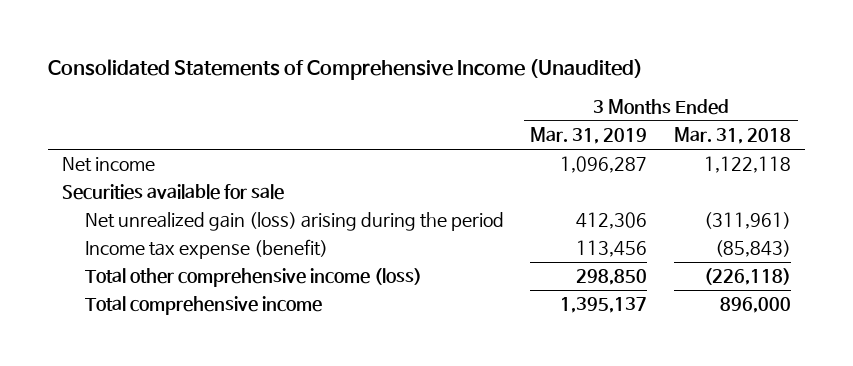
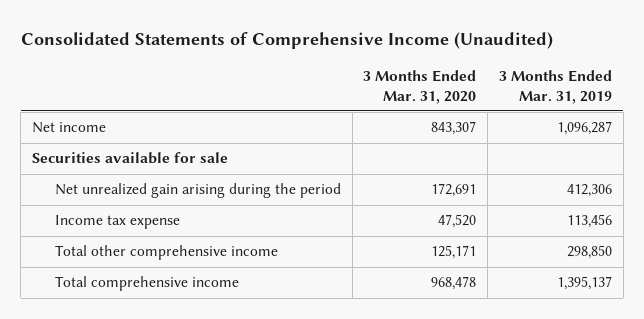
[674,127,792,145] Mar. 31, 2018 -> none
none -> [363,70,477,104] 3 Months Ended Mar. 31, 2020
[84,212,504,232] Net unrealized gain (loss) arising during the period -> [54,183,341,199] Net unrealized gain arising during the period
[84,239,328,260] Income tax expense (benefit) -> [54,215,180,230] Income tax expense
[84,268,422,288] Total other comprehensive income (loss) -> [54,245,278,261] Total other comprehensive income

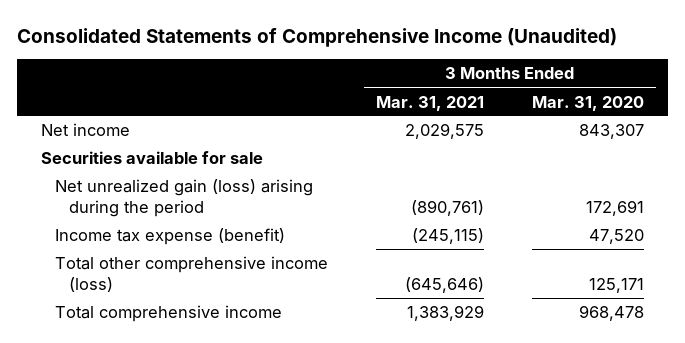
[498,70,612,104] 3 Months Ended Mar. 31, 2019 -> none
none -> [375,95,484,111] Mar. 31, 2021
[54,183,341,199] Net unrealized gain arising during the period -> [54,179,313,218] Net unrealized gain (loss) arising during the period
[54,215,180,230] Income tax expense -> [54,228,285,246] Income tax expense (benefit)
[54,245,278,261] Total other comprehensive income -> [54,256,328,293] Total other comprehensive income (loss)

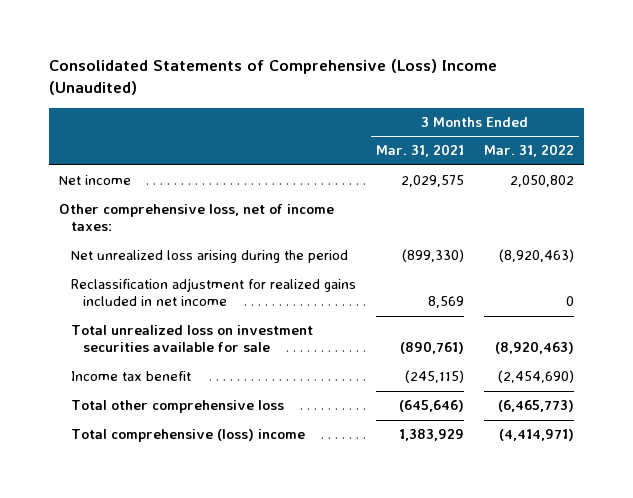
[17,27,618,47] Consolidated Statements of Comprehensive Income (Unaudited) -> [48,59,497,96] Consolidated Statements of Comprehensive (Loss) Income (Unaudited)
[532,95,645,111] Mar. 31, 2020 -> none
none -> [484,144,575,158] Mar. 31, 2022
[41,151,264,165] Securities available for sale -> none
none -> [58,204,334,232] Other comprehensive loss, net of income taxes:
[54,179,313,218] Net unrealized gain (loss) arising during the period -> [71,250,349,264] Net unrealized loss arising during the period
[410,200,484,217] (890,761) -> [402,249,465,263] (899,330)
none -> [71,278,357,307] Reclassification adjustment for realized gains included in net income
none -> [71,325,314,353] Total unrealized loss on investment securities available for sale
[54,228,285,246] Income tax expense (benefit) -> [71,371,192,382] Income tax benefit
[54,256,328,293] Total other comprehensive income (loss) -> [71,400,285,414] Total other comprehensive loss
[54,305,282,323] Total comprehensive income -> [71,429,306,443] Total comprehensive (loss) income

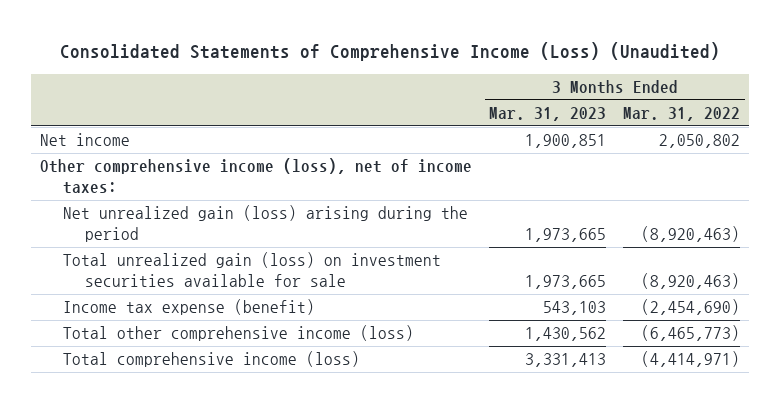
[48,59,497,96] Consolidated Statements of Comprehensive (Loss) Income (Unaudited) -> [60,42,721,62] Consolidated Statements of Comprehensive Income (Loss) (Unaudited)
[376,144,465,158] Mar. 31, 2021 -> none
none -> [489,107,607,122] Mar. 31, 2023
[71,278,357,307] Reclassification adjustment for realized gains included in net income -> none
[58,204,334,232] Other comprehensive loss, net of income taxes: -> [39,158,472,195] Other comprehensive income (loss), net of income taxes:
[71,250,349,264] Net unrealized loss arising during the period -> [62,205,468,243] Net unrealized gain (loss) arising during the period
[71,325,314,353] Total unrealized loss on investment securities available for sale -> [62,252,441,288] Total unrealized gain (loss) on investment securities available for sale
[71,371,192,382] Income tax benefit -> [62,299,315,316] Income tax expense (benefit)
[71,400,285,414] Total other comprehensive loss -> [62,325,414,342] Total other comprehensive income (loss)
[71,429,306,443] Total comprehensive (loss) income -> [62,351,360,368] Total comprehensive income (loss)

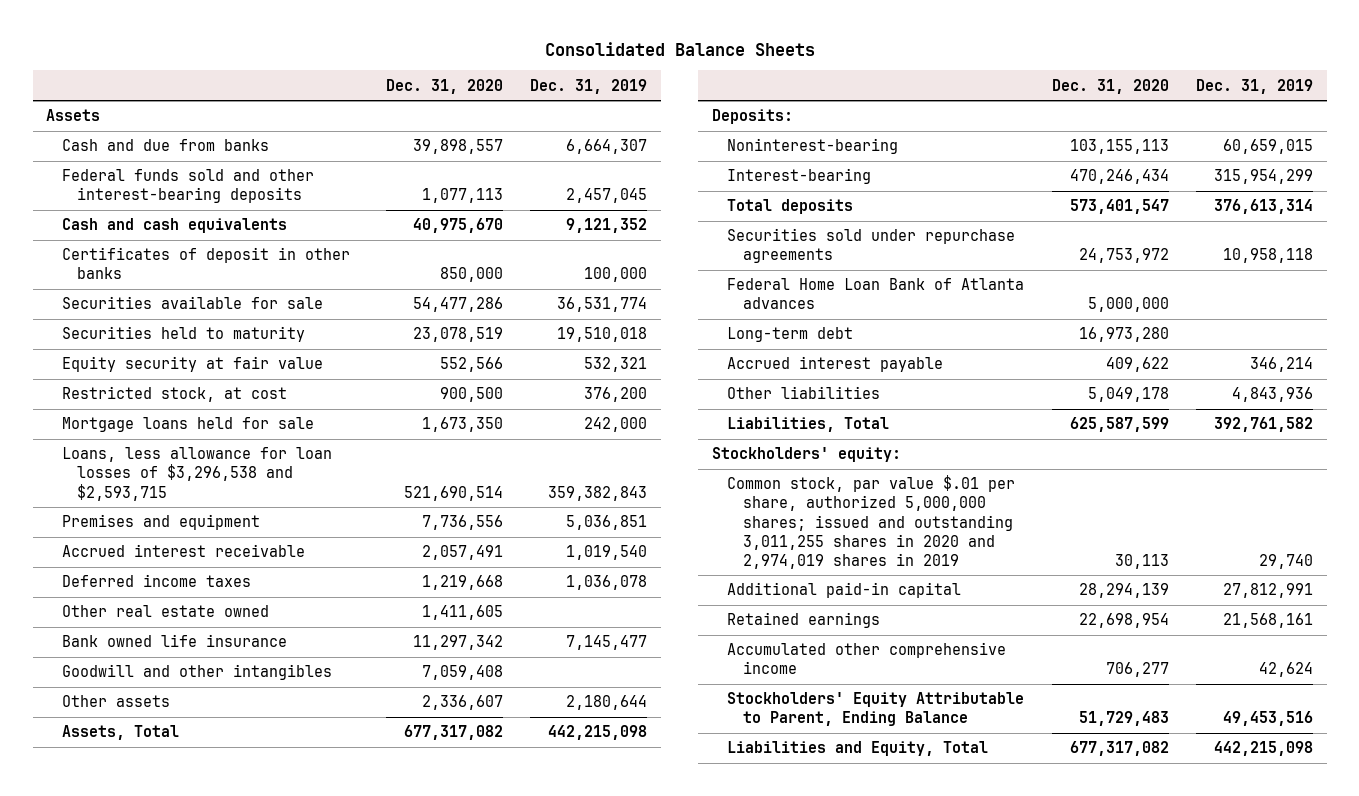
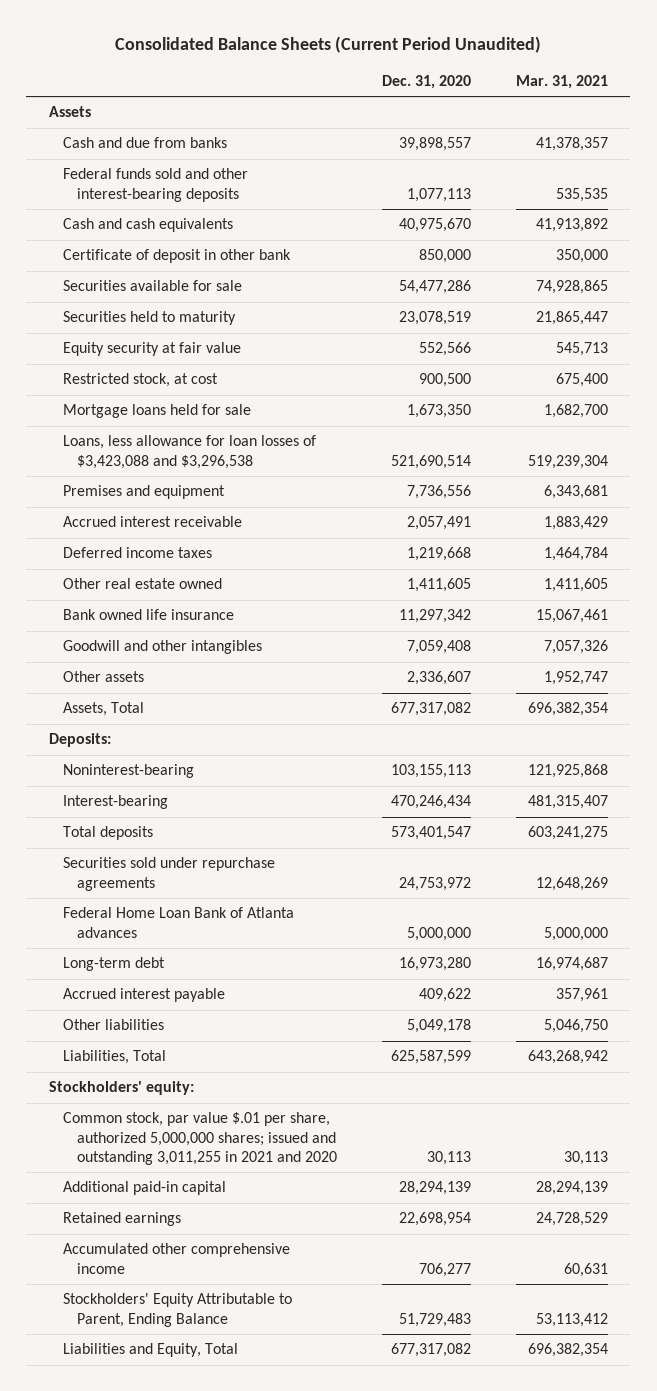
[544,41,815,56] Consolidated Balance Sheets -> [115,36,542,54] Consolidated Balance Sheets (Current Period Unaudited)
[530,78,648,94] Dec. 31, 2019 -> none
none -> [515,74,608,89] Mar. 31, 2021
[61,247,350,280] Certificates of deposit in other banks -> [62,249,291,264] Certificate of deposit in other bank
[61,447,332,501] Loans, less allowance for loan losses of $3,296,538 and $2,593,715 -> [62,435,316,469] Loans, less allowance for loan losses of $3,423,088 and $3,296,538
[727,475,1016,569] Common stock, par value $.01 per share, authorized 5,000,000 shares; issued and outstanding 3,011,255 shares in 2020 and 2,974,019 shares in 2019 -> [62,1112,337,1165] Common stock, par value $.01 per share, authorized 5,000,000 shares; issued and outstanding 3,011,255 in 2021 and 2020

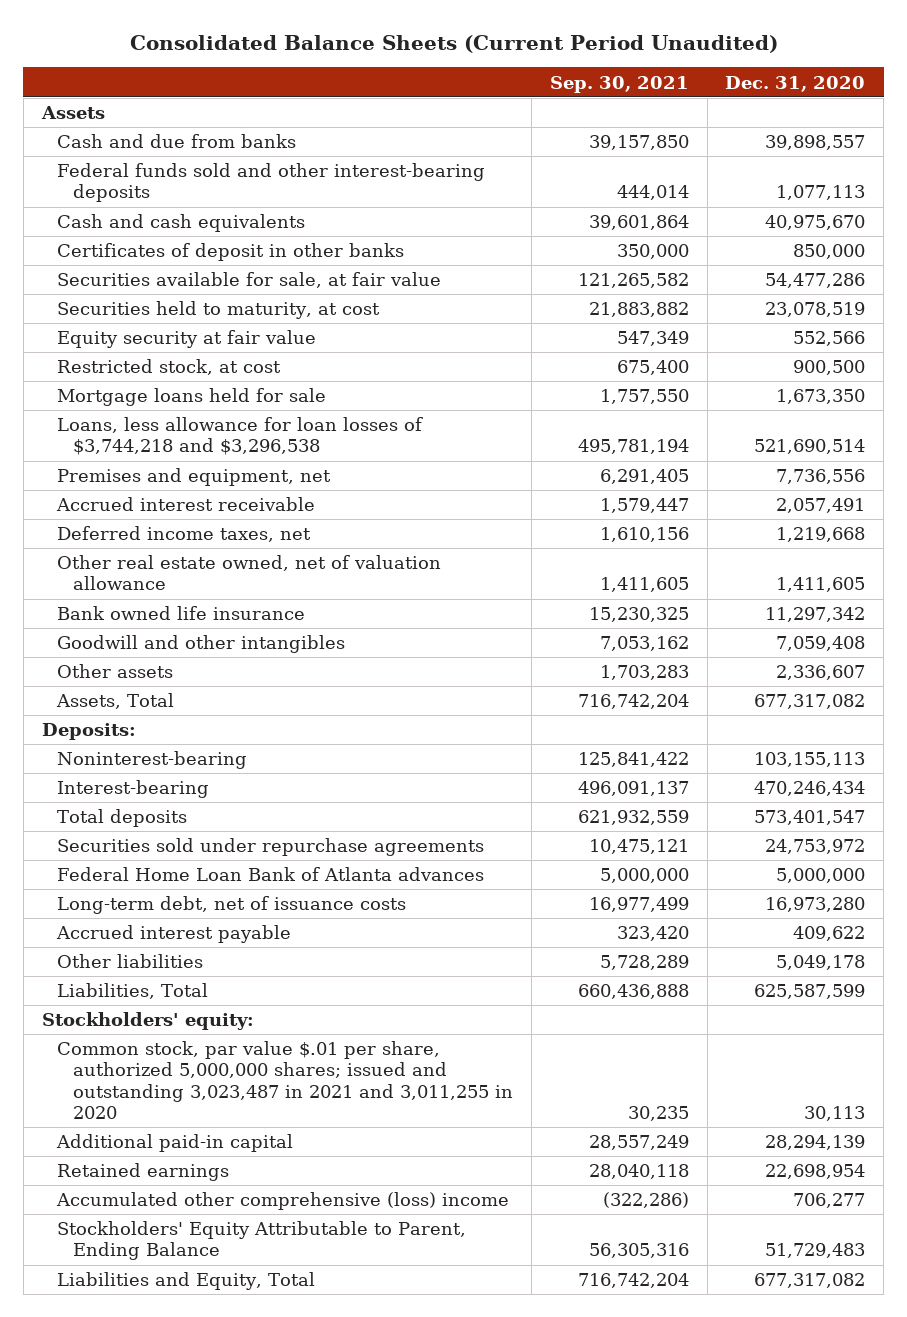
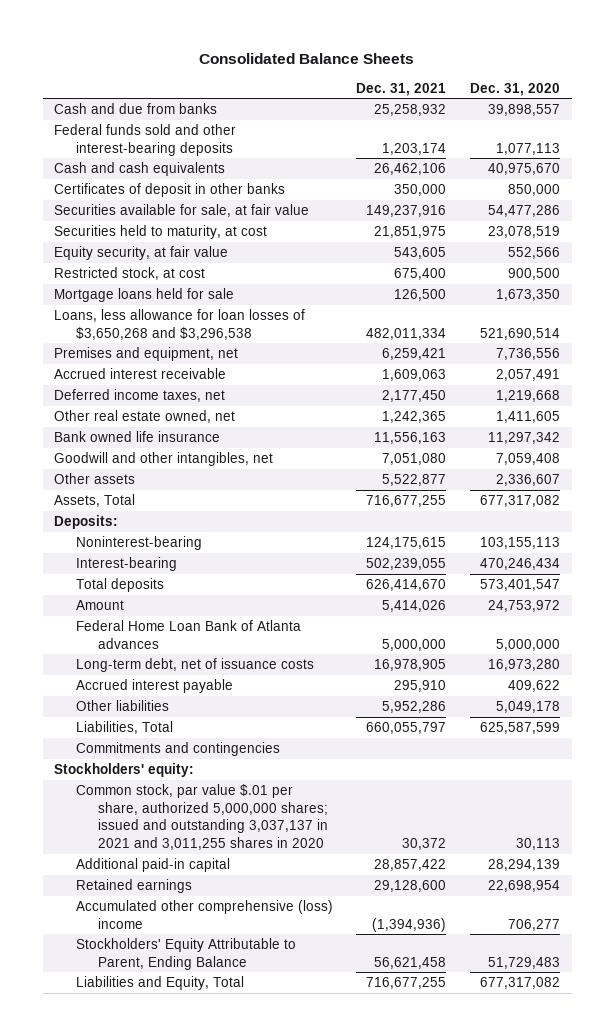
[129,35,778,54] Consolidated Balance Sheets (Current Period Unaudited) -> [199,52,415,64] Consolidated Balance Sheets
[549,75,689,93] Sep. 30, 2021 -> none
none -> [356,82,447,96] Dec. 31, 2021
[40,106,105,120] Assets -> none
[57,330,317,349] Equity security at fair value -> [54,246,229,261] Equity security, at fair value
[57,417,424,456] Loans, less allowance for loan losses of $3,744,218 and $3,296,538 -> [54,309,306,340] Loans, less allowance for loan losses of $3,650,268 and $3,296,538
[57,555,442,591] Other real estate owned, net of valuation allowance -> [54,410,236,424] Other real estate owned, net
[57,635,346,654] Goodwill and other intangibles -> [54,452,274,467] Goodwill and other intangibles, net
[57,838,485,857] Securities sold under repurchase agreements -> [76,600,125,611] Amount
none -> [76,742,281,757] Commitments and contingencies
[57,1041,513,1119] Common stock, par value $.01 per share, authorized 5,000,000 shares; issued and outstanding 3,023,487 in 2021 and 3,011,255 in 2020 -> [76,784,328,850] Common stock, par value $.01 per share, authorized 5,000,000 shares; issued and outstanding 3,037,137 in 2021 and 3,011,255 shares in 2020

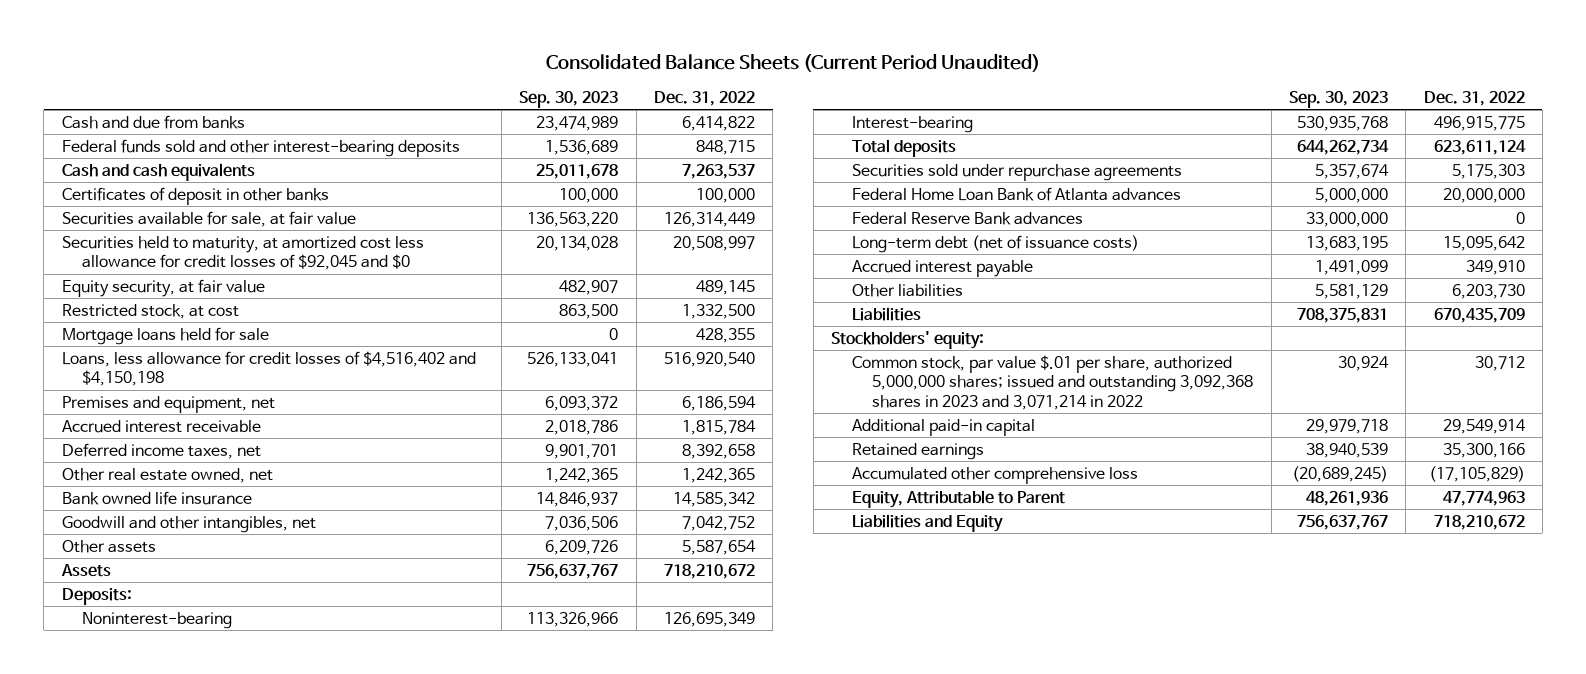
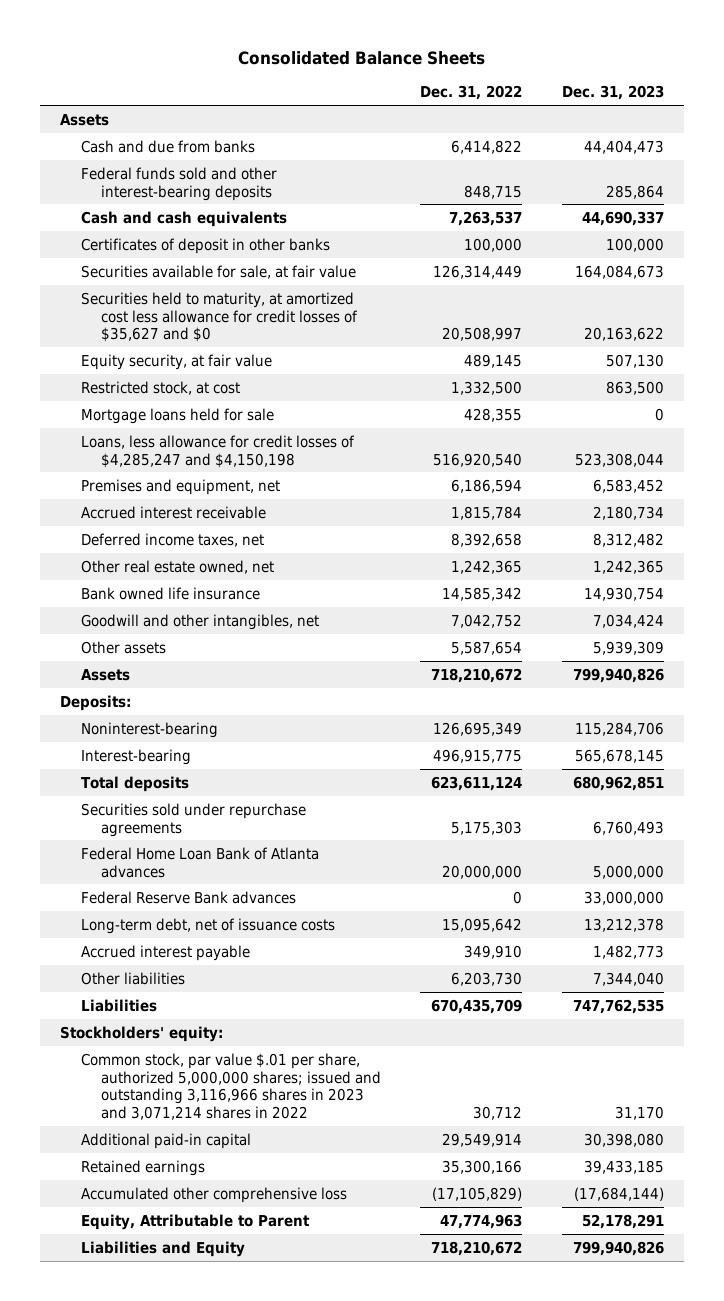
[546,53,1041,72] Consolidated Balance Sheets (Current Period Unaudited) -> [238,50,486,65] Consolidated Balance Sheets
[519,91,619,109] Sep. 30, 2023 -> none
none -> [561,85,664,101] Dec. 31, 2023
none -> [60,113,110,126] Assets
[61,235,424,271] Securities held to maturity, at amortized cost less allowance for credit losses of $92,045 and $0 -> [80,291,358,343] Securities held to maturity, at amortized cost less allowance for credit losses of $35,627 and $0
[61,350,476,387] Loans, less allowance for credit losses of $4,516,402 and $4,150,198 -> [80,434,355,468] Loans, less allowance for credit losses of $4,285,247 and $4,150,198
[851,234,1139,253] Long-term debt (net of issuance costs) -> [80,917,335,934] Long-term debt, net of issuance costs
[851,354,1254,410] Common stock, par value $.01 per share, authorized 5,000,000 shares; issued and outstanding 3,092,368 shares in 2023 and 3,071,214 in 2022 -> [80,1052,381,1121] Common stock, par value $.01 per share, authorized 5,000,000 shares; issued and outstanding 3,116,966 shares in 2023 and 3,071,214 shares in 2022

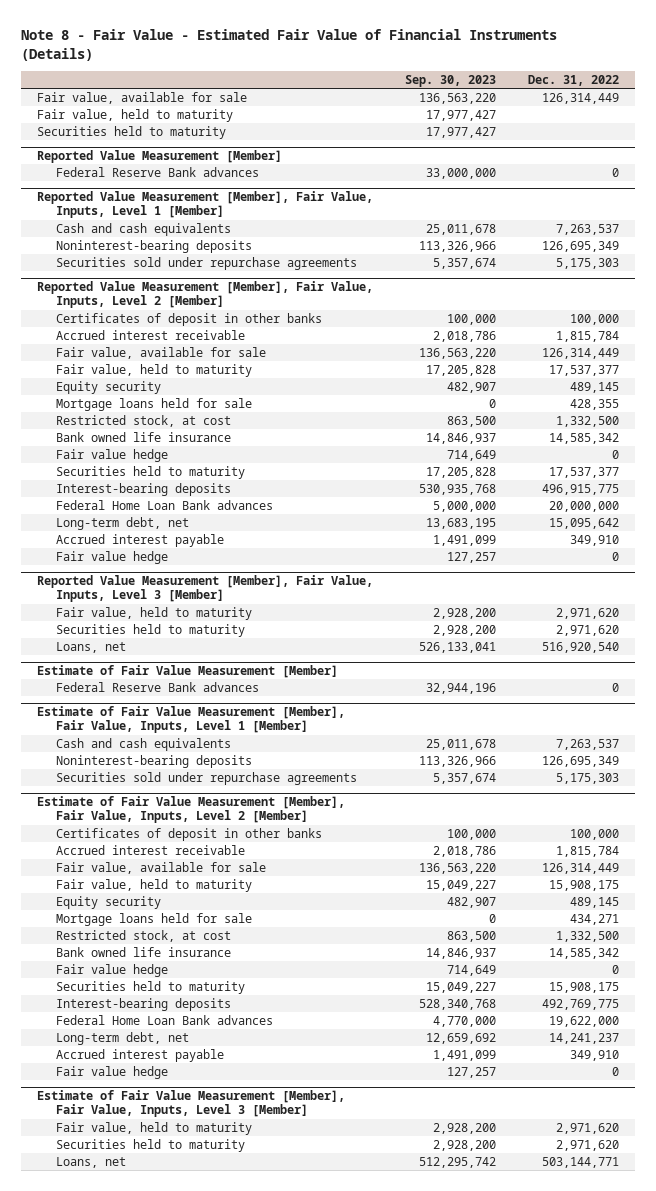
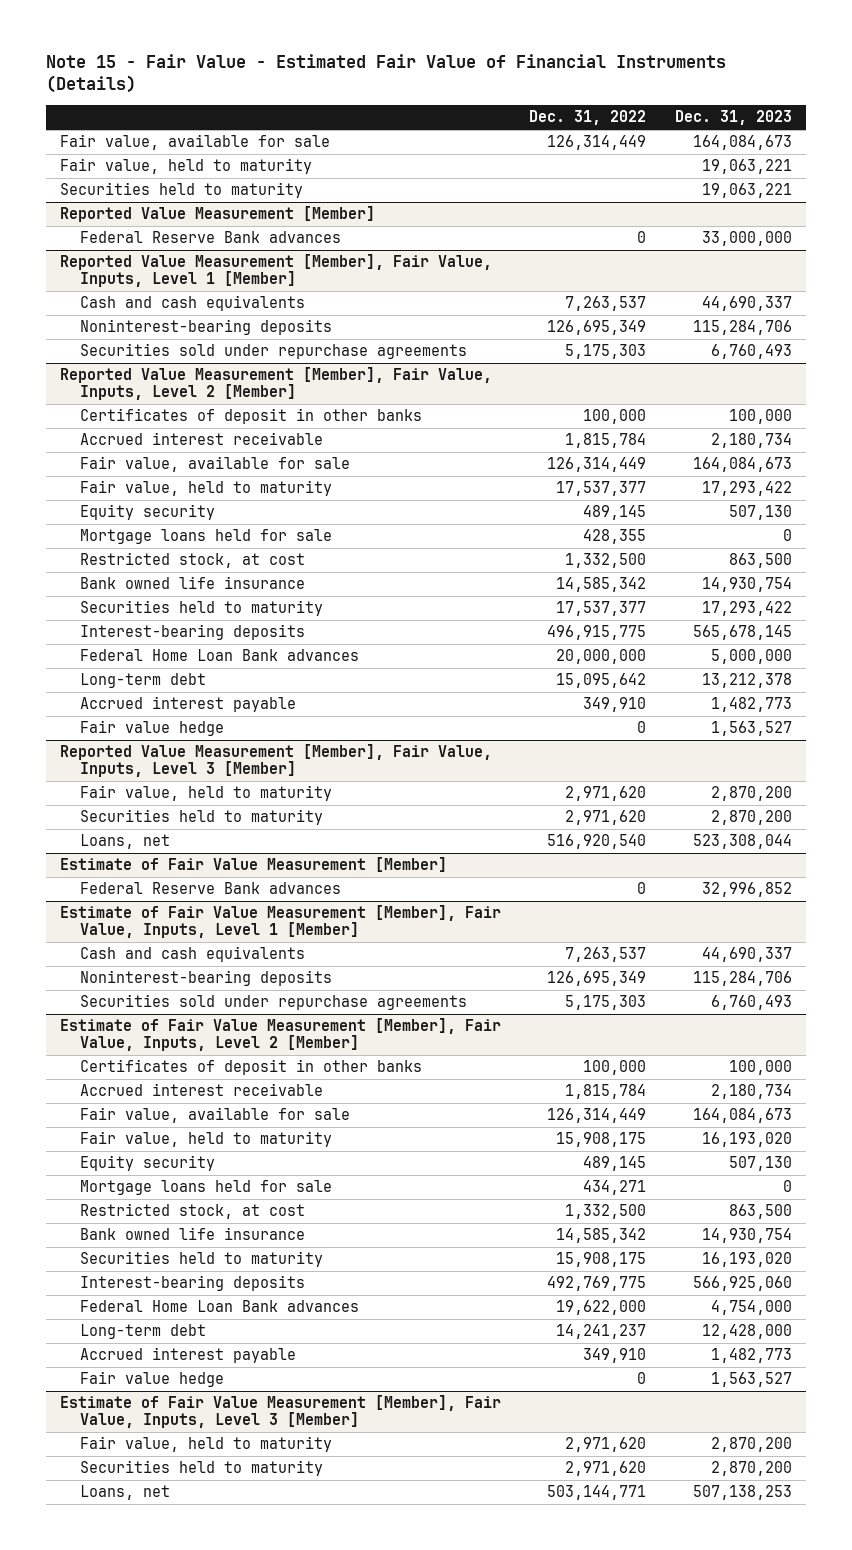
[21,29,558,62] Note 8 - Fair Value - Estimated Fair Value of Financial Instruments (Details) -> [45,53,726,94] Note 15 - Fair Value - Estimated Fair Value of Financial Instruments (Details)
[405,75,497,88] Sep. 30, 2023 -> none
none -> [674,110,792,126] Dec. 31, 2023
[55,448,168,462] Fair value hedge -> none
[55,516,189,530] Long-term debt, net -> [79,673,206,689] Long-term debt
[55,963,168,977] Fair value hedge -> none
[55,1031,189,1045] Long-term debt, net -> [79,1324,206,1340] Long-term debt

